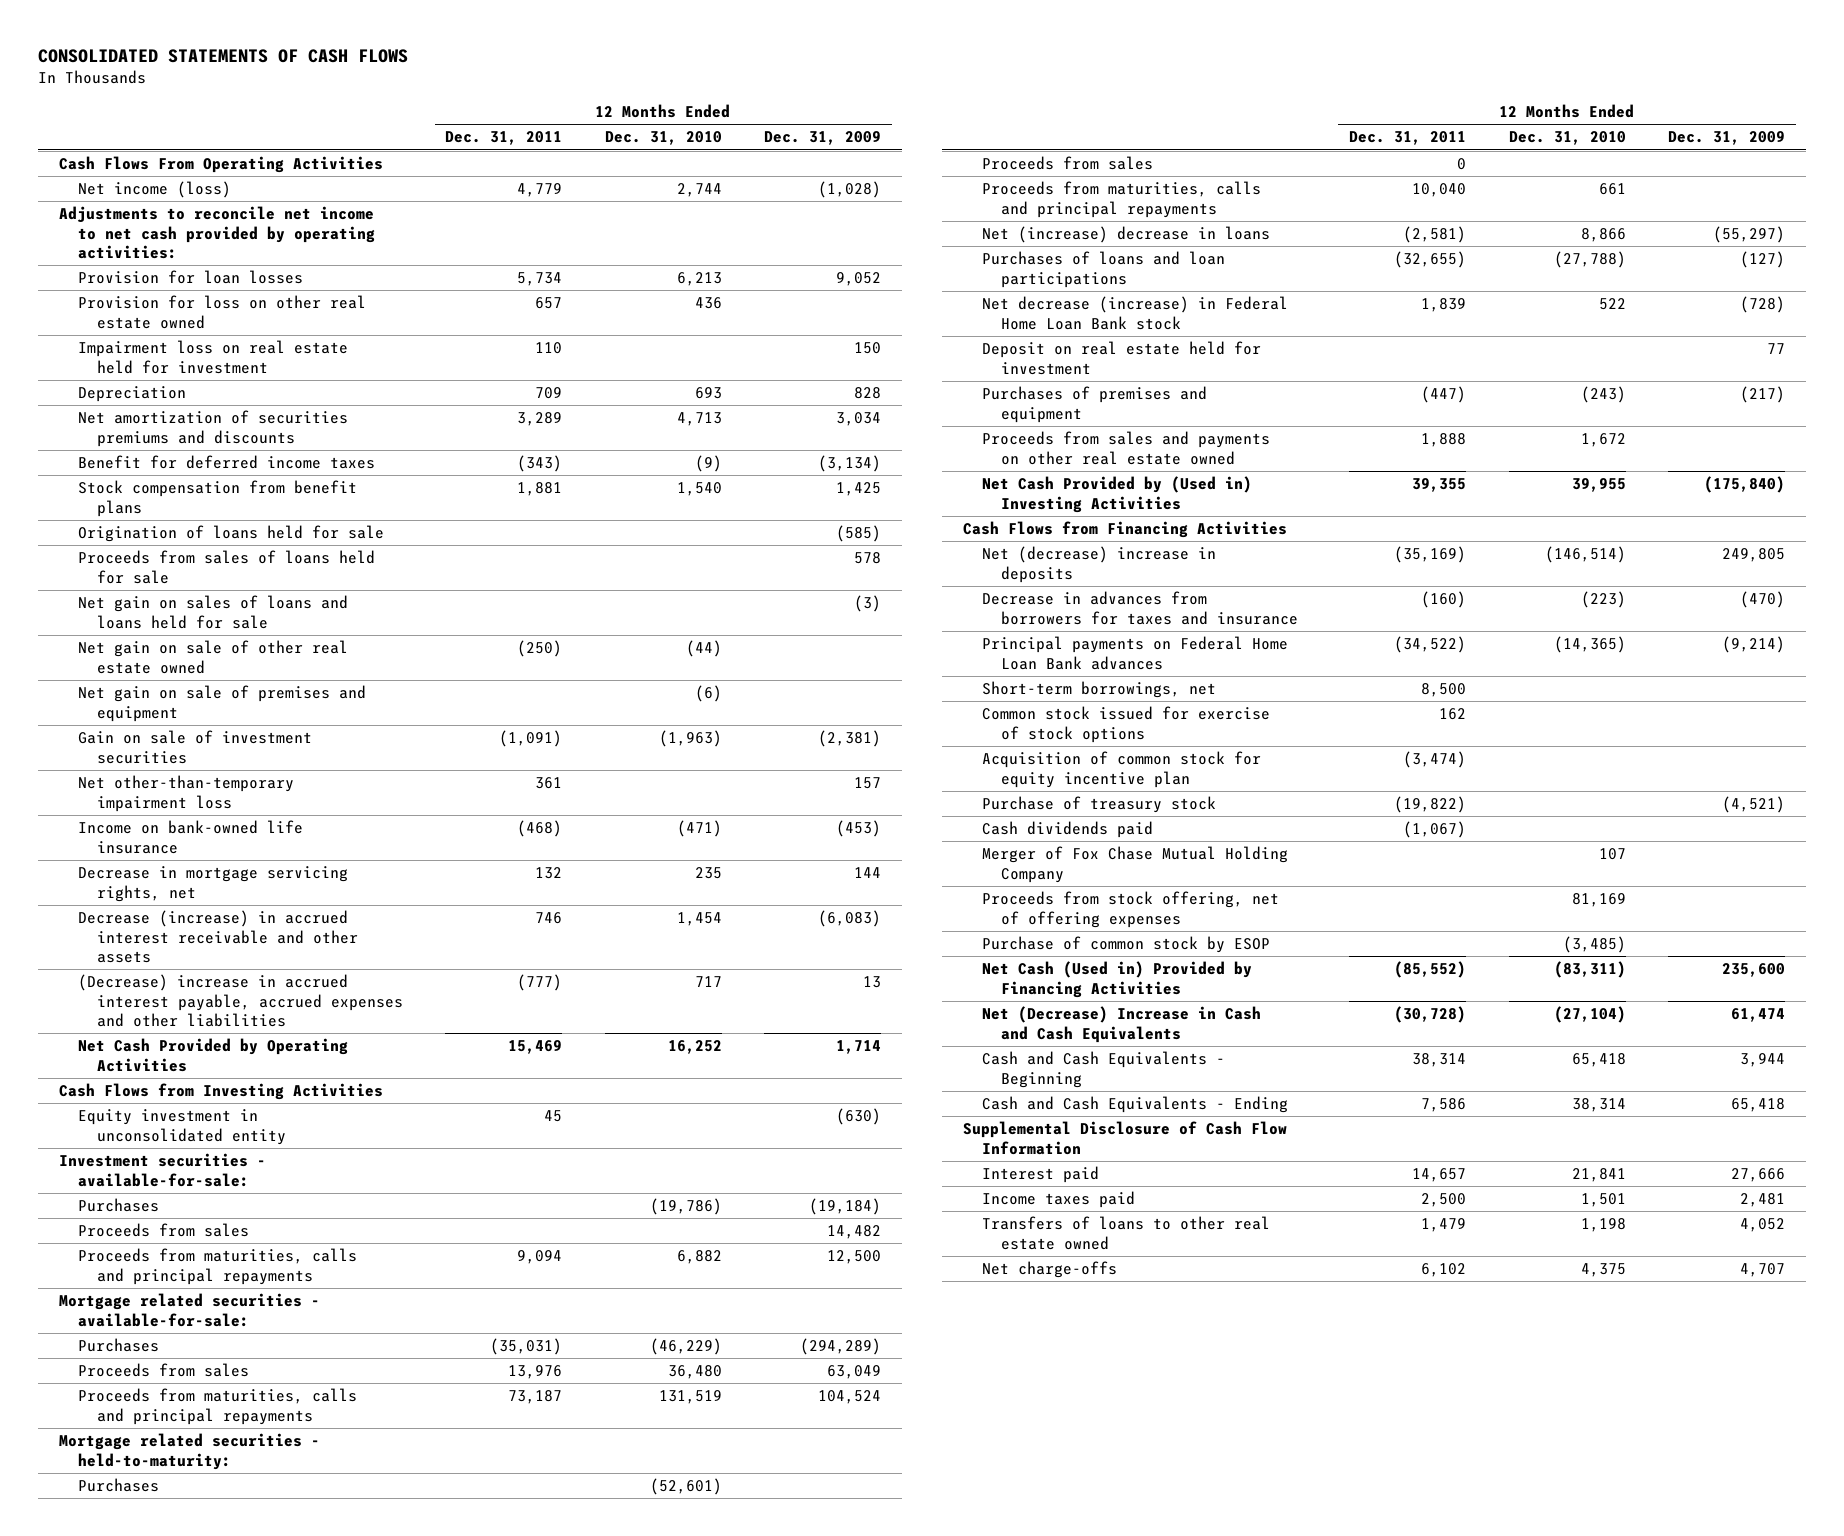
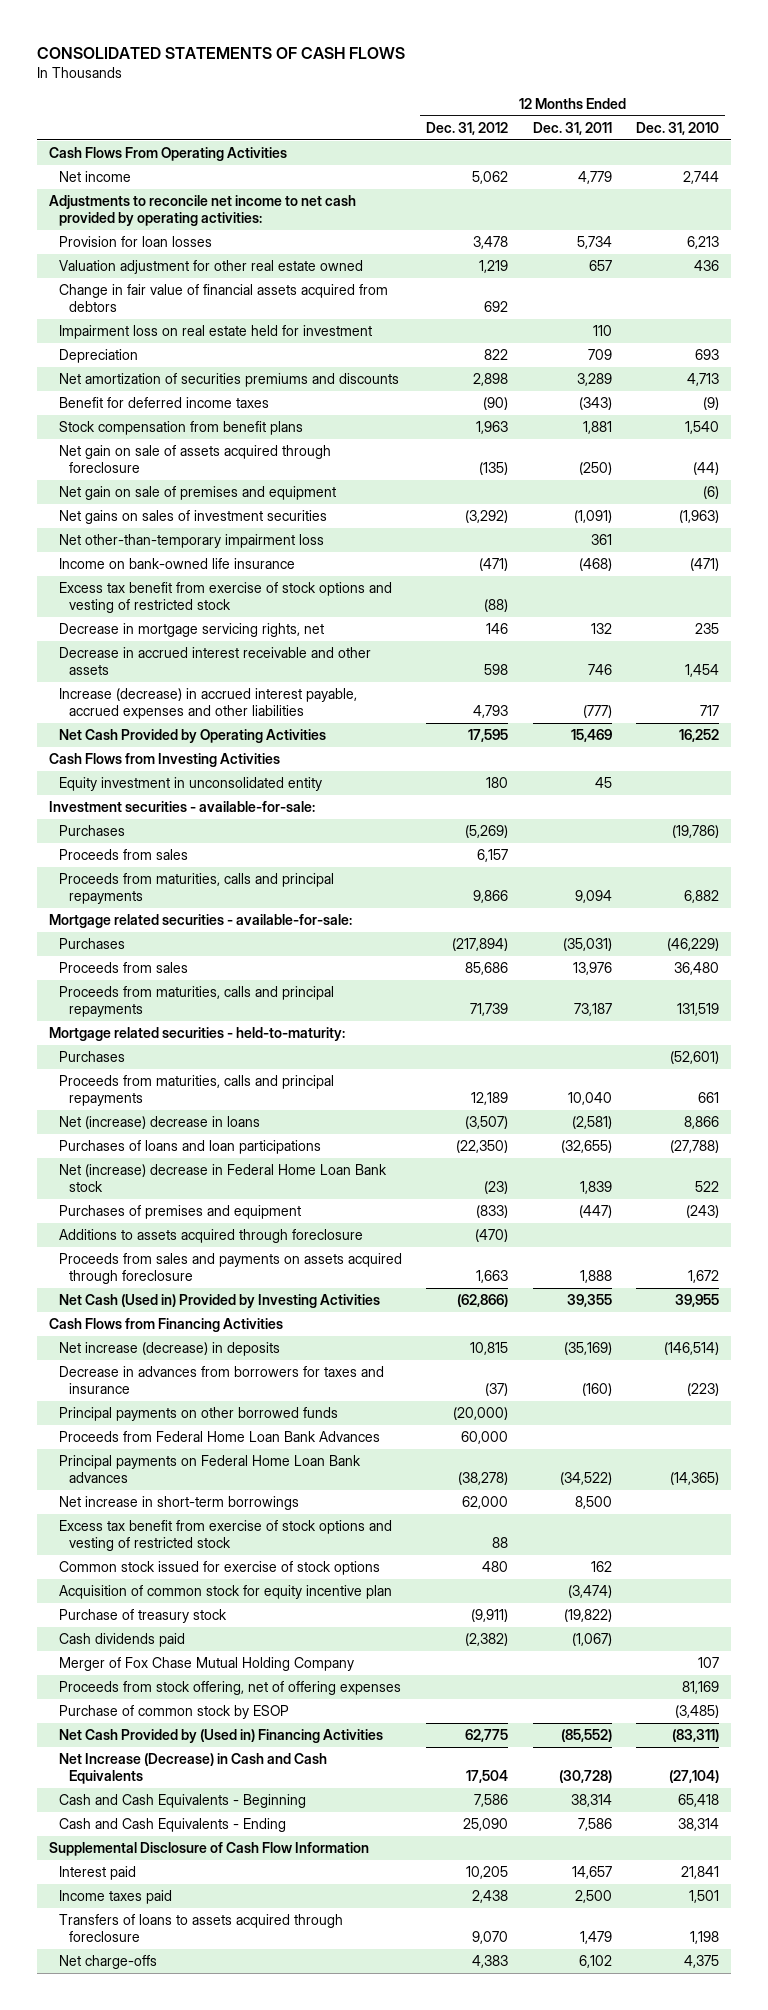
[764,131,882,146] Dec. 31, 2009 -> none
none -> [426,121,509,135] Dec. 31, 2012
[77,181,231,199] Net income (loss) -> [59,171,132,183] Net income
[77,295,366,329] Provision for loss on other real estate owned -> [59,260,364,275] Valuation adjustment for other real estate owned
none -> [59,284,389,313] Change in fair value of financial assets acquired from debtors
[77,525,384,543] Origination of loans held for sale -> none
[77,550,375,584] Proceeds from sales of loans held for sale -> none
[77,595,348,629] Net gain on sales of loans and loans held for sale -> none
[77,640,348,674] Net gain on sale of other real estate owned -> [59,445,332,474] Net gain on sale of assets acquired through foreclosure
[77,730,312,764] Gain on sale of investment securities -> [59,510,328,525] Net gains on sales of investment securities
none -> [59,582,393,614] Excess tax benefit from exercise of stock options and vesting of restricted stock
[77,910,358,964] Decrease (increase) in accrued interest receivable and other assets -> [59,647,372,676] Decrease in accrued interest receivable and other assets
[77,974,403,1028] (Decrease) increase in accrued interest payable, accrued expenses and other liabilities -> [59,688,358,720] Increase (decrease) in accrued interest payable, accrued expenses and other liabilities
[981,156,1153,171] Proceeds from sales -> none
[981,341,1261,375] Deposit on real estate held for investment -> none
[981,296,1288,330] Net decrease (increase) in Federal Home Loan Bank stock -> [59,1164,388,1193] Net (increase) decrease in Federal Home Loan Bank stock
none -> [59,1229,364,1244] Additions to assets acquired through foreclosure
[981,431,1270,465] Proceeds from sales and payments on other real estate owned -> [59,1253,403,1285] Proceeds from sales and payments on assets acquired through foreclosure
[981,476,1252,513] Net Cash Provided by (Used in) Investing Activities -> [59,1294,381,1309] Net Cash (Used in) Provided by Investing Activities
[981,546,1216,583] Net (decrease) increase in deposits -> [59,1342,281,1357] Net increase (decrease) in deposits
none -> [59,1407,339,1422] Principal payments on other borrowed funds
none -> [59,1431,381,1443] Proceeds from Federal Home Loan Bank Advances
[981,681,1216,699] Short-term borrowings, net -> [59,1496,300,1511] Net increase in short-term borrowings
none -> [59,1520,393,1552] Excess tax benefit from exercise of stock options and vesting of restricted stock
[981,961,1252,998] Net Cash (Used in) Provided by Financing Activities -> [59,1729,384,1744] Net Cash Provided by (Used in) Financing Activities
[981,1006,1261,1043] Net (Decrease) Increase in Cash and Cash Equivalents -> [59,1753,328,1785] Net Increase (Decrease) in Cash and Cash Equivalents
[981,1216,1270,1250] Transfers of loans to other real estate owned -> [59,1914,344,1943] Transfers of loans to assets acquired through foreclosure

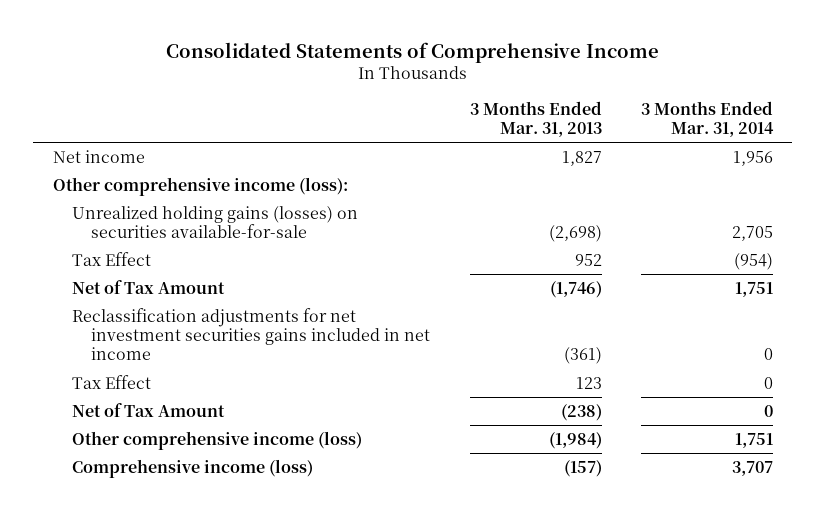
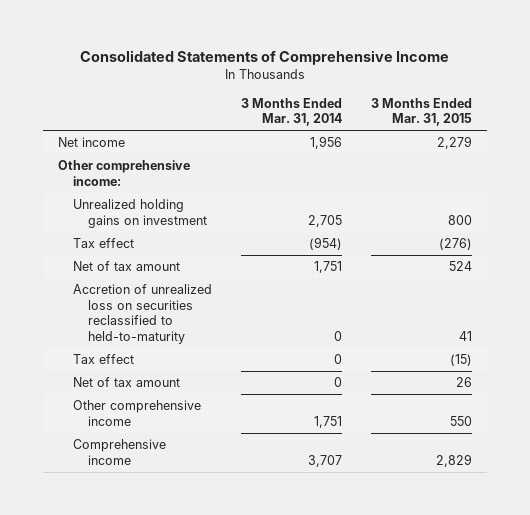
[469,100,602,138] 3 Months Ended Mar. 31, 2013 -> none
none -> [371,97,473,127] 3 Months Ended Mar. 31, 2015
[71,307,431,361] Reclassification adjustments for net investment securities gains included in net income -> none
[52,176,348,196] Other comprehensive income (loss): -> [57,160,190,186] Other comprehensive income:
[71,205,358,239] Unrealized holding gains (losses) on securities available-for-sale -> [72,199,208,228] Unrealized holding gains on investment
[71,251,151,266] Tax Effect -> [72,238,134,249] Tax effect
[71,279,225,294] Net of Tax Amount -> [72,261,180,272] Net of tax amount
none -> [72,284,212,344] Accretion of unrealized loss on securities reclassified to held-to-maturity
[71,374,151,389] Tax Effect -> [72,354,134,365] Tax effect
[71,402,225,417] Net of Tax Amount -> [72,377,180,388] Net of tax amount
[71,430,362,450] Other comprehensive income (loss) -> [72,400,201,426] Other comprehensive income
[71,458,313,478] Comprehensive income (loss) -> [72,439,166,465] Comprehensive income

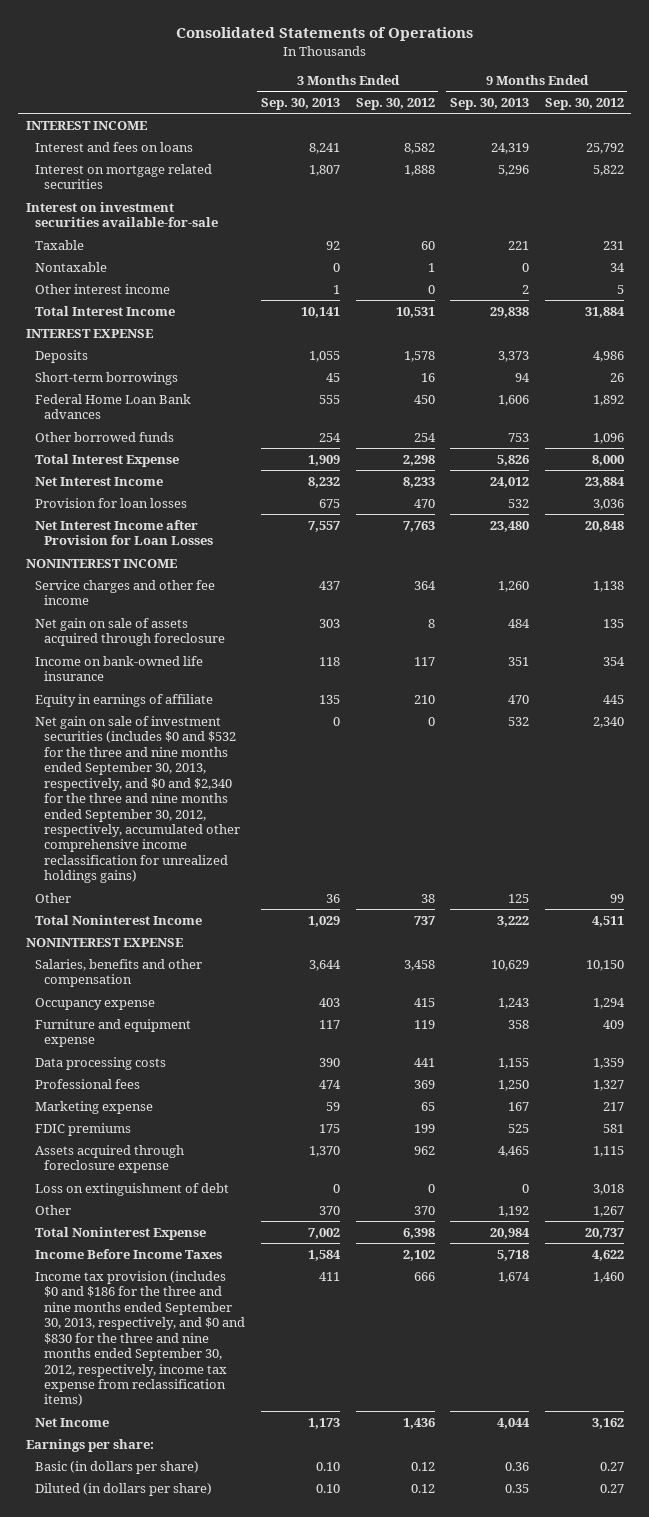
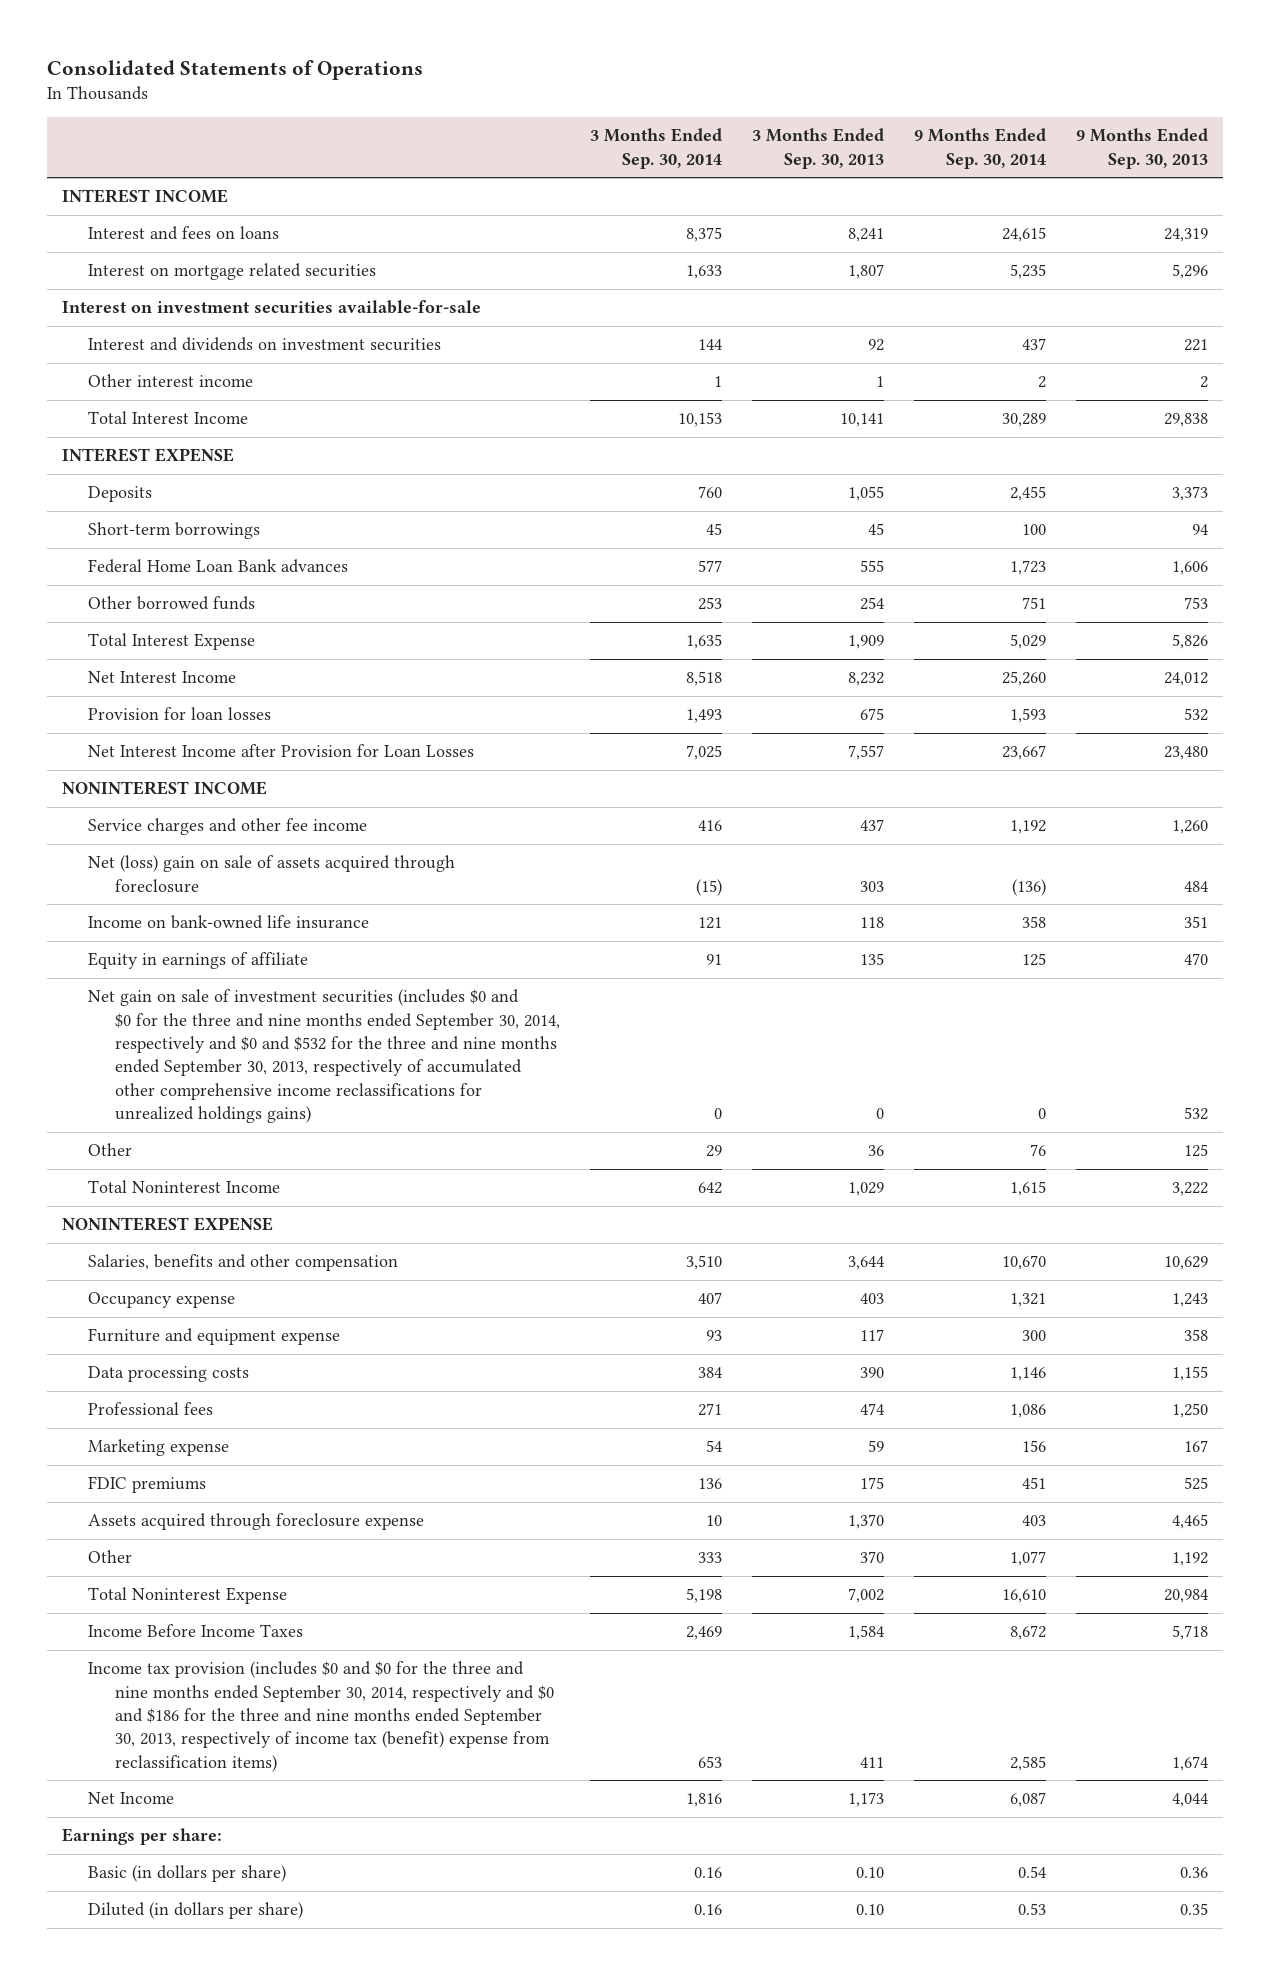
[355,97,435,110] Sep. 30, 2012 -> none
[544,97,624,110] Sep. 30, 2012 -> none
none -> [589,128,722,169] 3 Months Ended Sep. 30, 2014
none -> [913,128,1046,169] 9 Months Ended Sep. 30, 2014
[35,261,108,272] Nontaxable -> none
[35,239,85,250] Taxable -> [88,337,442,352] Interest and dividends on investment securities
[35,617,226,647] Net gain on sale of assets acquired through foreclosure -> [88,855,456,893] Net (loss) gain on sale of assets acquired through foreclosure
[35,715,241,884] Net gain on sale of investment securities (includes $0 and $532 for the three and nine months ended September 30, 2013, respectively, and $0 and $2,340 for the three and nine months ended September 30, 2012, respectively, accumulated other comprehensive income reclassification for unrealized holdings gains) -> [88,989,560,1124] Net gain on sale of investment securities (includes $0 and $0 for the three and nine months ended September 30, 2014, respectively and $0 and $532 for the three and nine months ended September 30, 2013, respectively of accumulated other comprehensive income reclassifications for unrealized holdings gains)
[35,1182,230,1196] Loss on extinguishment of debt -> none
[35,1270,246,1407] Income tax provision (includes $0 and $186 for the three and nine months ended September 30, 2013, respectively, and $0 and $830 for the three and nine months ended September 30, 2012, respectively, income tax expense from reclassification items) -> [88,1661,554,1772] Income tax provision (includes $0 and $0 for the three and nine months ended September 30, 2014, respectively and $0 and $186 for the three and nine months ended September 30, 2013, respectively of income tax (benefit) expense from reclassification items)

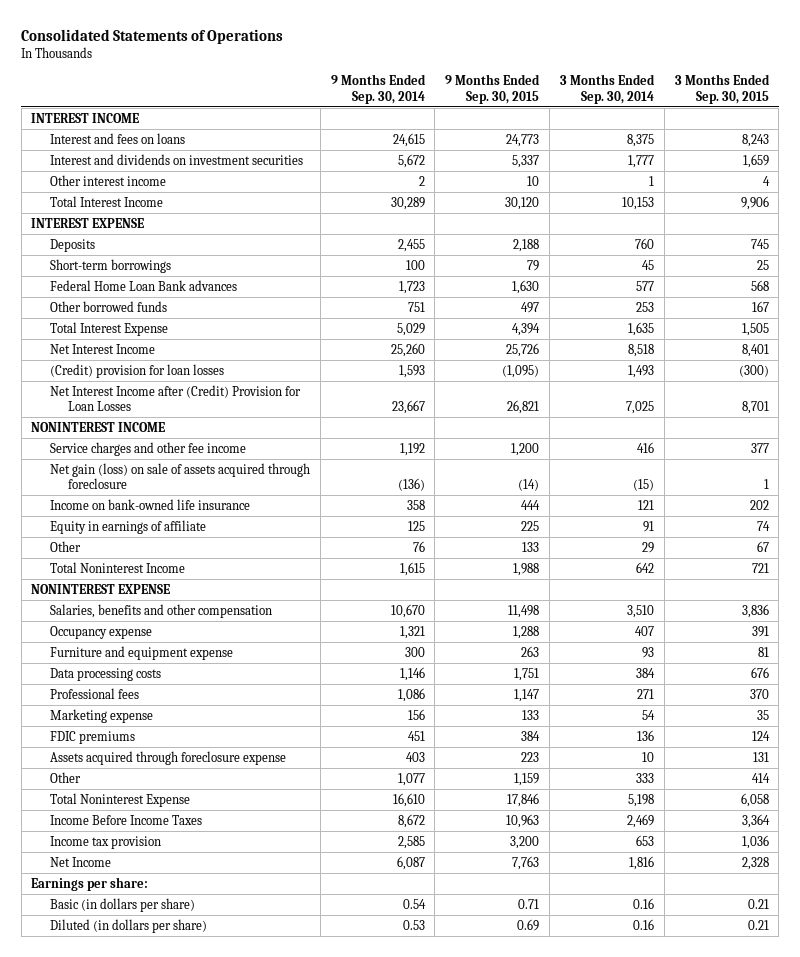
[751,128,884,169] 3 Months Ended Sep. 30, 2013 -> none
[1075,128,1208,169] 9 Months Ended Sep. 30, 2013 -> none
none -> [445,74,541,104] 9 Months Ended Sep. 30, 2015
none -> [674,74,770,104] 3 Months Ended Sep. 30, 2015
[88,263,377,281] Interest on mortgage related securities -> none
[61,300,481,315] Interest on investment securities available-for-sale -> none
[697,339,722,351] 144 -> [627,154,654,168] 1,777
[1021,338,1046,351] 437 -> [397,153,425,168] 5,672
[88,707,272,721] Provision for loan losses -> [49,363,224,378] (Credit) provision for loan losses
[88,744,475,758] Net Interest Income after Provision for Loan Losses -> [49,384,301,411] Net Interest Income after (Credit) Provision for Loan Losses
[88,855,456,893] Net (loss) gain on sale of assets acquired through foreclosure -> [49,462,310,489] Net gain (loss) on sale of assets acquired through foreclosure
[88,989,560,1124] Net gain on sale of investment securities (includes $0 and $0 for the three and nine months ended September 30, 2014, respectively and $0 and $532 for the three and nine months ended September 30, 2013, respectively of accumulated other comprehensive income reclassifications for unrealized holdings gains) -> none
[88,1661,554,1772] Income tax provision (includes $0 and $0 for the three and nine months ended September 30, 2014, respectively and $0 and $186 for the three and nine months ended September 30, 2013, respectively of income tax (benefit) expense from reclassification items) -> [49,835,161,849] Income tax provision

